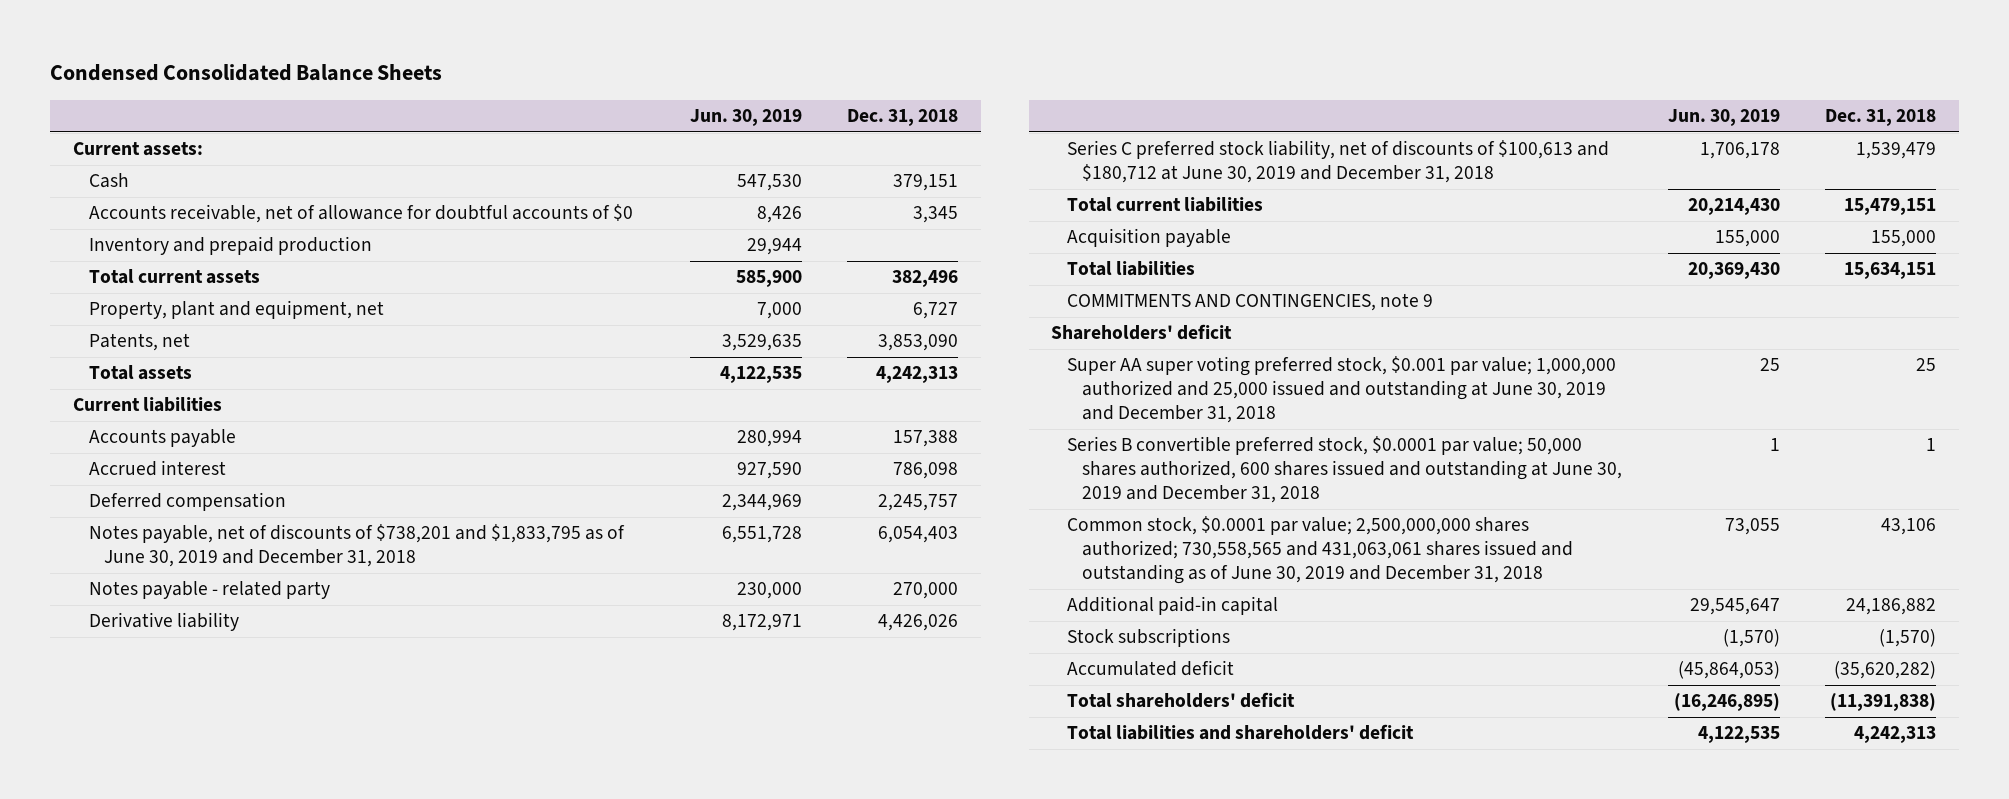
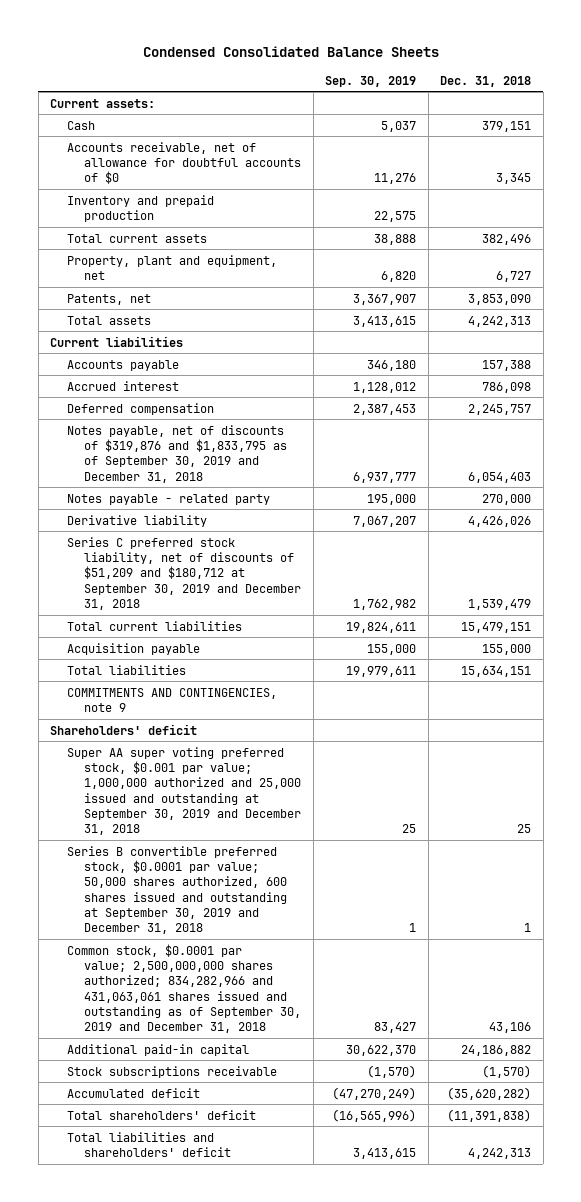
[689,109,802,127] Jun. 30, 2019 -> none
none -> [325,75,417,87] Sep. 30, 2019
[88,524,625,568] Notes payable, net of discounts of $738,201 and $1,833,795 as of June 30, 2019 and December 31, 2018 -> [67,424,288,483] Notes payable, net of discounts of $319,876 and $1,833,795 as of September 30, 2019 and December 31, 2018
[1066,140,1609,184] Series C preferred stock liability, net of discounts of $100,613 and $180,712 at June 30, 2019 and December 31, 2018 -> [67,536,302,611] Series C preferred stock liability, net of discounts of $51,209 and $180,712 at September 30, 2019 and December 31, 2018
[1066,356,1616,424] Super AA super voting preferred stock, $0.001 par value; 1,000,000 authorized and 25,000 issued and outstanding at June 30, 2019 and December 31, 2018 -> [67,746,302,836] Super AA super voting preferred stock, $0.001 par value; 1,000,000 authorized and 25,000 issued and outstanding at September 30, 2019 and December 31, 2018
[1066,436,1623,504] Series B convertible preferred stock, $0.0001 par value; 50,000 shares authorized, 600 shares issued and outstanding at June 30, 2019 and December 31, 2018 -> [67,845,288,935] Series B convertible preferred stock, $0.0001 par value; 50,000 shares authorized, 600 shares issued and outstanding at September 30, 2019 and December 31, 2018
[1066,516,1574,585] Common stock, $0.0001 par value; 2,500,000,000 shares authorized; 730,558,565 and 431,063,061 shares issued and outstanding as of June 30, 2019 and December 31, 2018 -> [67,943,302,1034] Common stock, $0.0001 par value; 2,500,000,000 shares authorized; 834,282,966 and 431,063,061 shares issued and outstanding as of September 30, 2019 and December 31, 2018
[1066,628,1230,648] Stock subscriptions -> [67,1065,278,1078] Stock subscriptions receivable

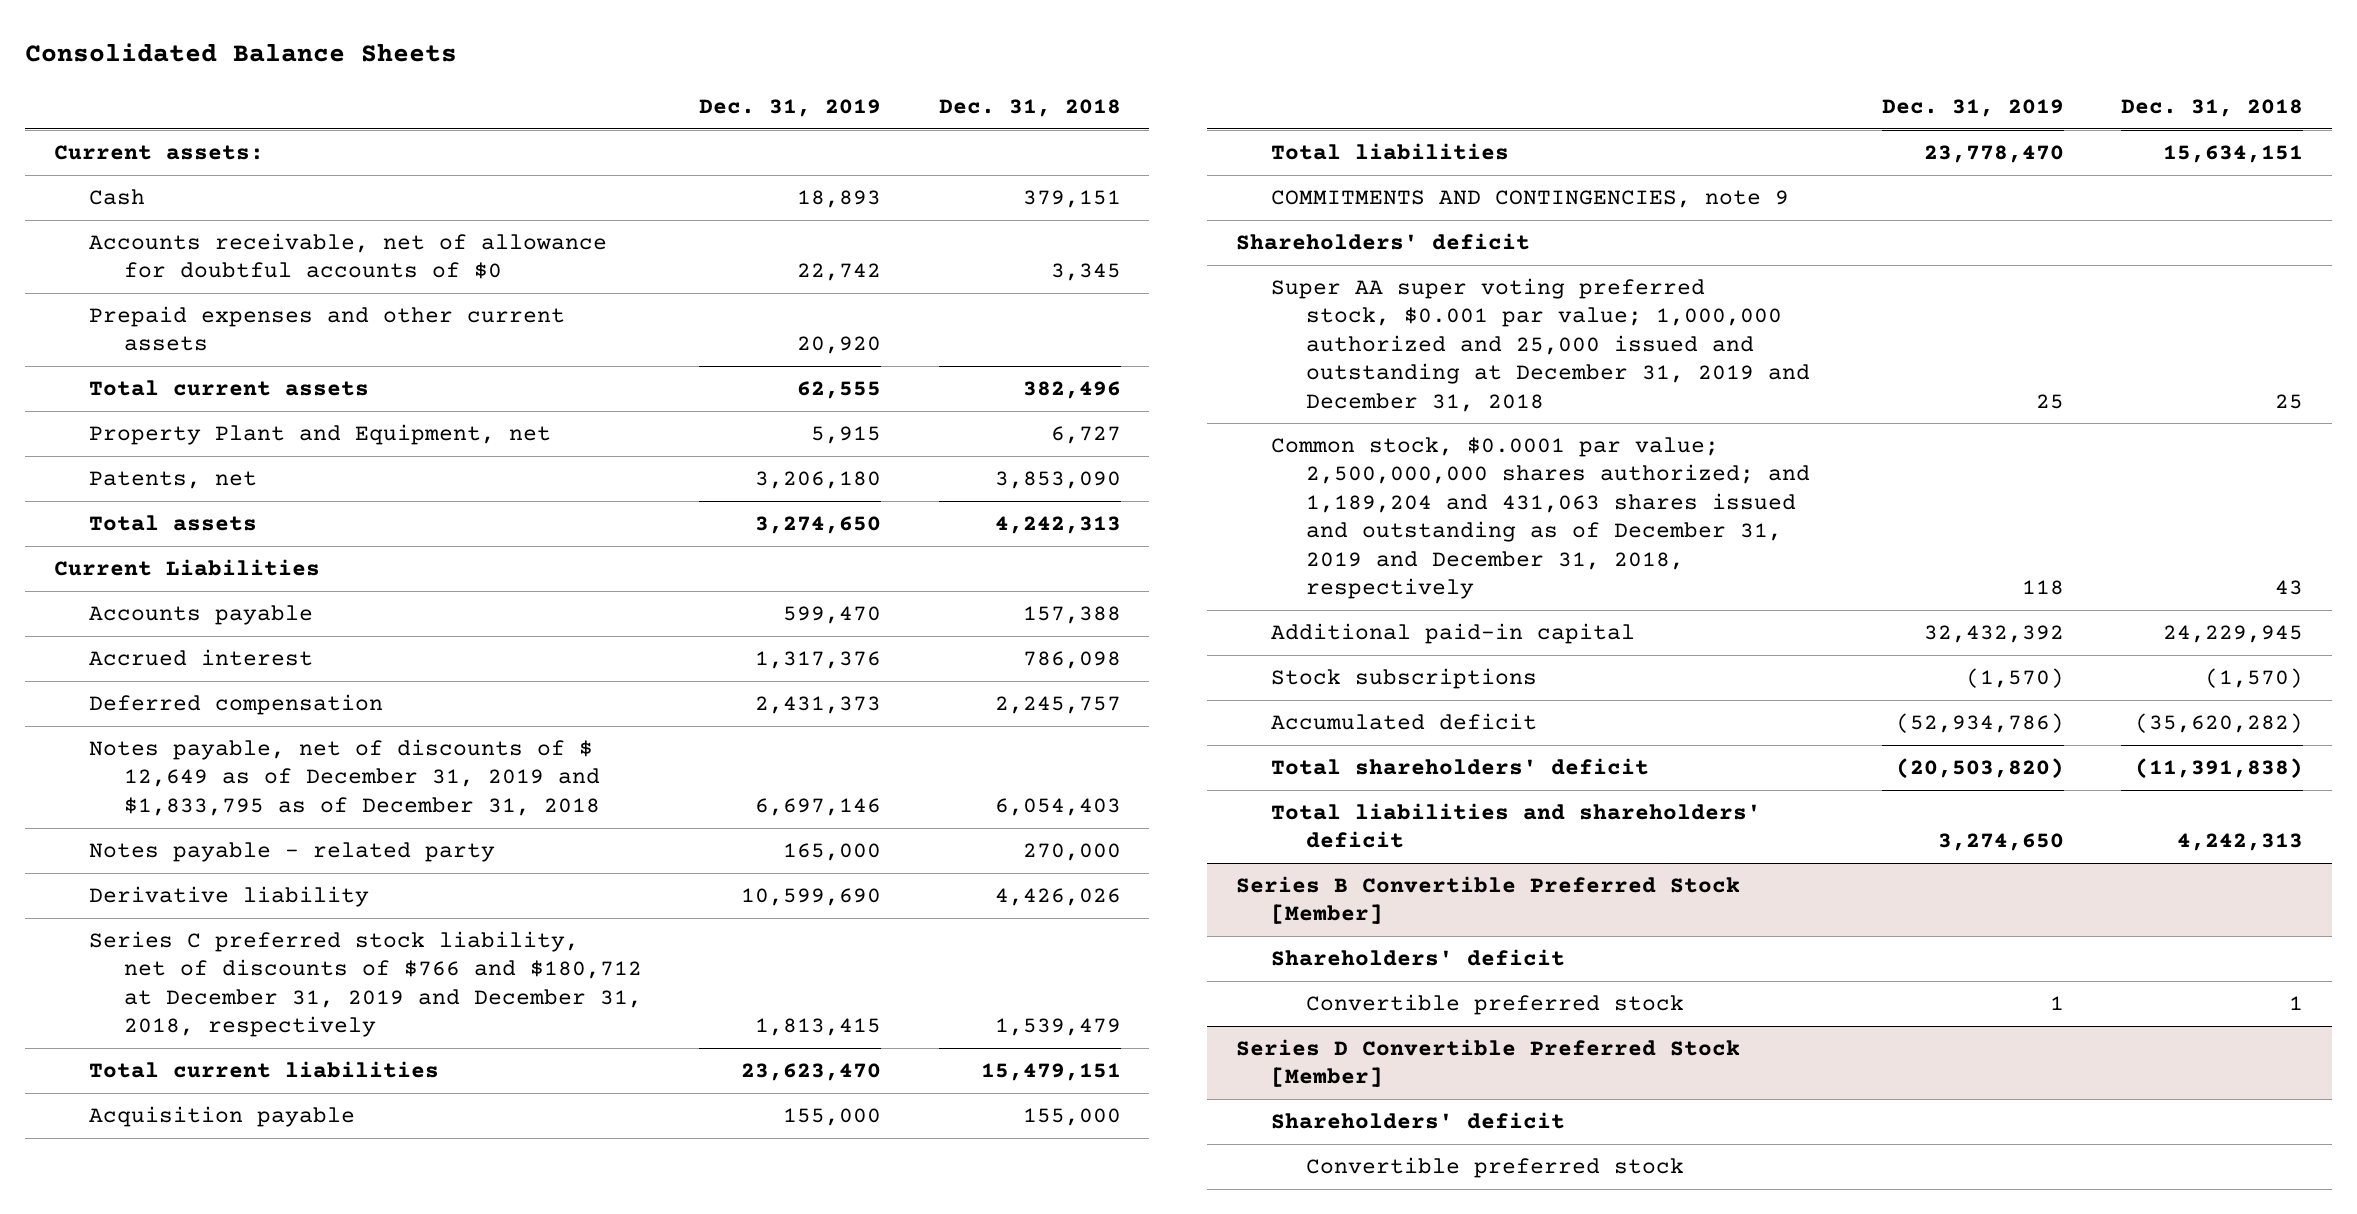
[142,46,439,58] Condensed Consolidated Balance Sheets -> [24,42,457,62] Consolidated Balance Sheets
[325,75,417,87] Sep. 30, 2019 -> none
none -> [699,99,882,118] Dec. 31, 2019
[67,194,215,222] Inventory and prepaid production -> none
none -> [88,306,565,352] Prepaid expenses and other current assets
[67,254,278,280] Property, plant and equipment, net -> [88,424,551,446] Property Plant and Equipment, net
[50,335,184,347] Current liabilities -> [53,559,320,577] Current Liabilities
[67,424,288,483] Notes payable, net of discounts of $319,876 and $1,833,795 as of September 30, 2019 and December 31, 2018 -> [88,739,600,816] Notes payable, net of discounts of $ 12,649 as of December 31, 2019 and $1,833,795 as of December 31, 2018
[67,536,302,611] Series C preferred stock liability, net of discounts of $51,209 and $180,712 at September 30, 2019 and December 31, 2018 -> [88,931,642,1038] Series C preferred stock liability, net of discounts of $766 and $180,712 at December 31, 2019 and December 31, 2018, respectively
[67,845,288,935] Series B convertible preferred stock, $0.0001 par value; 50,000 shares authorized, 600 shares issued and outstanding at September 30, 2019 and December 31, 2018 -> none
[67,746,302,836] Super AA super voting preferred stock, $0.001 par value; 1,000,000 authorized and 25,000 issued and outstanding at September 30, 2019 and December 31, 2018 -> [1271,278,1811,412] Super AA super voting preferred stock, $0.001 par value; 1,000,000 authorized and 25,000 issued and outstanding at December 31, 2019 and December 31, 2018
[67,943,302,1034] Common stock, $0.0001 par value; 2,500,000,000 shares authorized; 834,282,966 and 431,063,061 shares issued and outstanding as of September 30, 2019 and December 31, 2018 -> [1271,437,1811,599] Common stock, $0.0001 par value; 2,500,000,000 shares authorized; and 1,189,204 and 431,063 shares issued and outstanding as of December 31, 2019 and December 31, 2018, respectively
[489,1022,532,1034] 43,106 -> [2275,579,2304,595] 43
[461,1044,532,1056] 24,186,882 -> [2163,625,2304,644] 24,229,945
[67,1065,278,1078] Stock subscriptions receivable -> [1271,668,1538,690] Stock subscriptions
none -> [1236,876,1741,925] Series B Convertible Preferred Stock [Member]
none -> [1271,949,1566,967] Shareholders' deficit
none -> [1306,994,1685,1016] Convertible preferred stock
none -> [1236,1039,1741,1088] Series D Convertible Preferred Stock [Member]
none -> [1271,1112,1566,1130] Shareholders' deficit
none -> [1306,1157,1685,1179] Convertible preferred stock

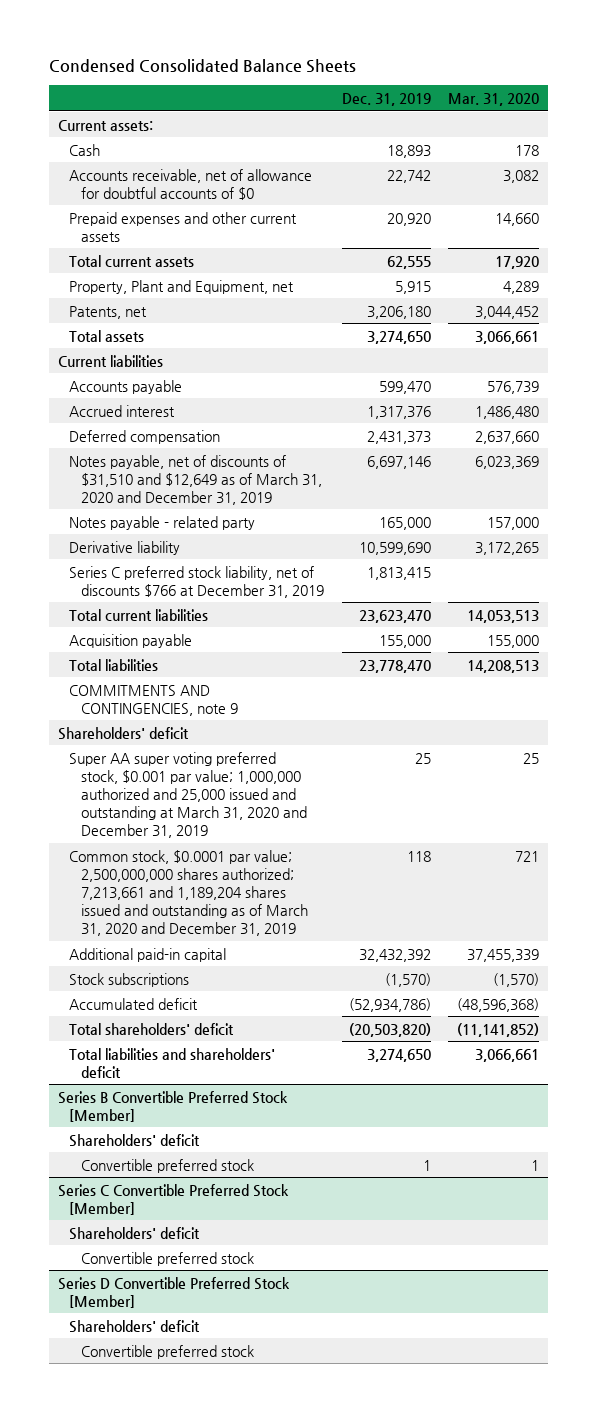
[24,42,457,62] Consolidated Balance Sheets -> [49,59,357,74] Condensed Consolidated Balance Sheets
[938,99,1121,118] Dec. 31, 2018 -> none
none -> [448,92,540,106] Mar. 31, 2020
[88,424,551,446] Property Plant and Equipment, net -> [69,279,295,294] Property, Plant and Equipment, net
[53,559,320,577] Current Liabilities -> [58,354,164,367] Current liabilities
[88,739,600,816] Notes payable, net of discounts of $ 12,649 as of December 31, 2019 and $1,833,795 as of December 31, 2018 -> [69,454,322,505] Notes payable, net of discounts of $31,510 and $12,649 as of March 31, 2020 and December 31, 2019
[88,931,642,1038] Series C preferred stock liability, net of discounts of $766 and $180,712 at December 31, 2019 and December 31, 2018, respectively -> [69,565,324,598] Series C preferred stock liability, net of discounts $766 at December 31, 2019
[1271,278,1811,412] Super AA super voting preferred stock, $0.001 par value; 1,000,000 authorized and 25,000 issued and outstanding at December 31, 2019 and December 31, 2018 -> [69,751,307,838] Super AA super voting preferred stock, $0.001 par value; 1,000,000 authorized and 25,000 issued and outstanding at March 31, 2020 and December 31, 2019
[1271,437,1811,599] Common stock, $0.0001 par value; 2,500,000,000 shares authorized; and 1,189,204 and 431,063 shares issued and outstanding as of December 31, 2019 and December 31, 2018, respectively -> [69,849,308,936] Common stock, $0.0001 par value; 2,500,000,000 shares authorized; 7,213,661 and 1,189,204 shares issued and outstanding as of March 31, 2020 and December 31, 2019
none -> [58,1183,290,1215] Series C Convertible Preferred Stock [Member]
none -> [69,1226,201,1240] Shareholders' deficit
none -> [80,1251,254,1266] Convertible preferred stock

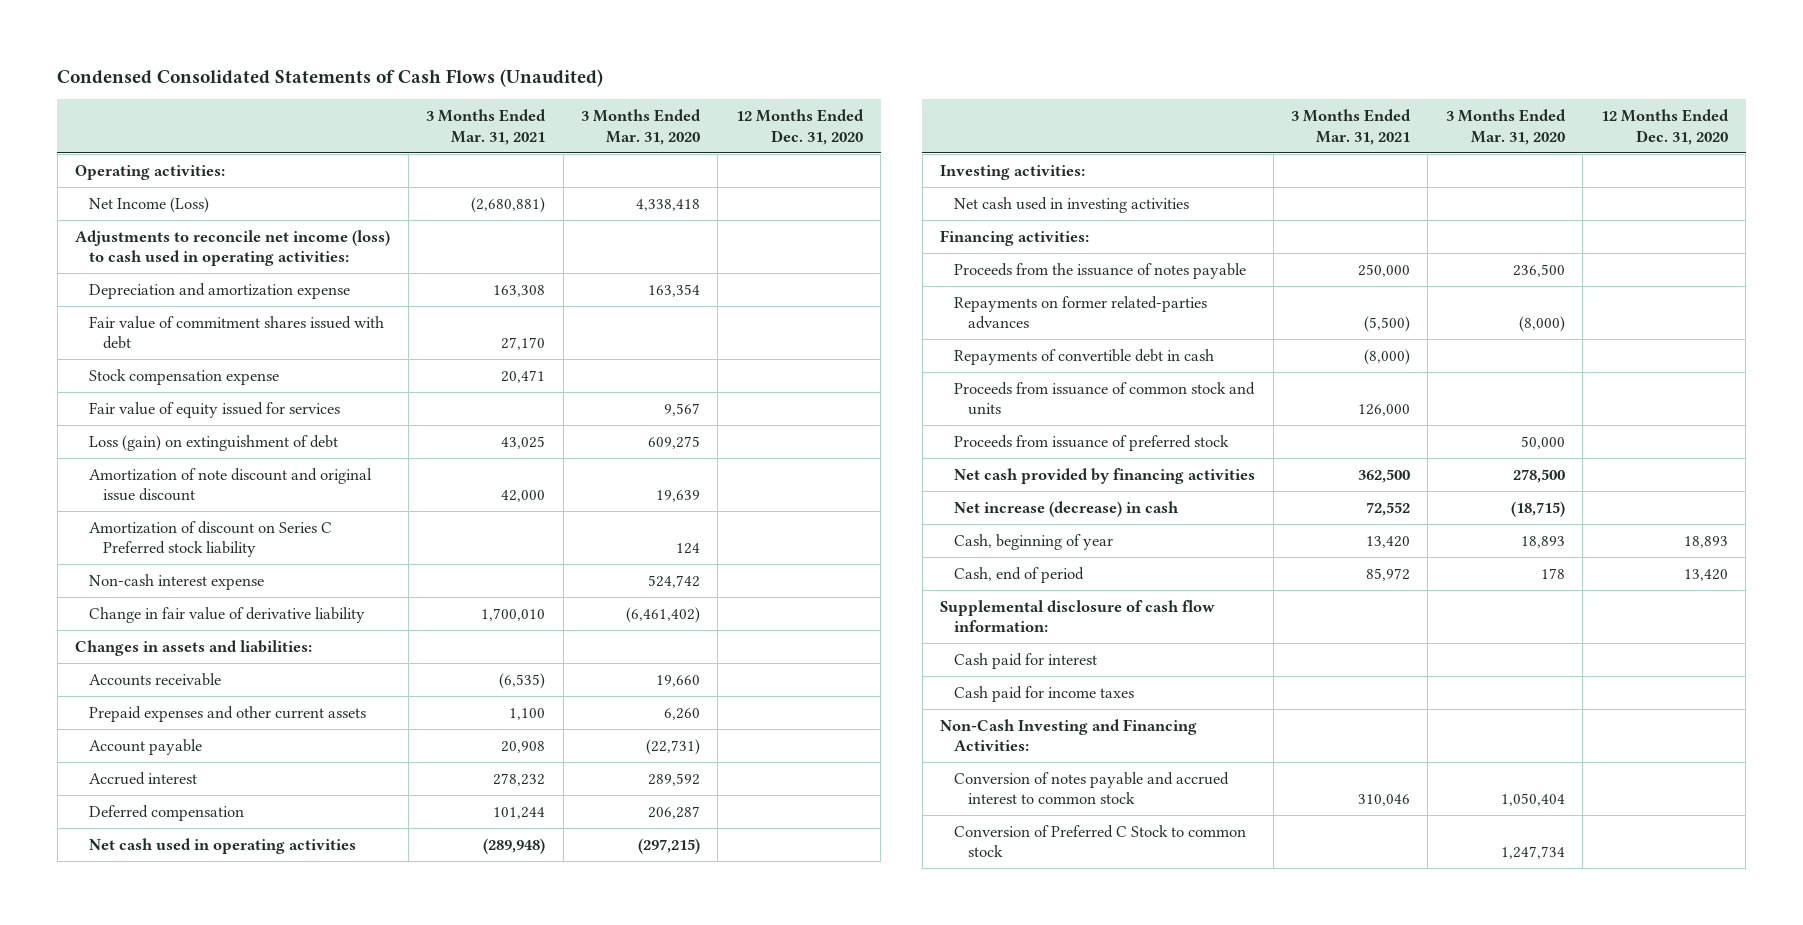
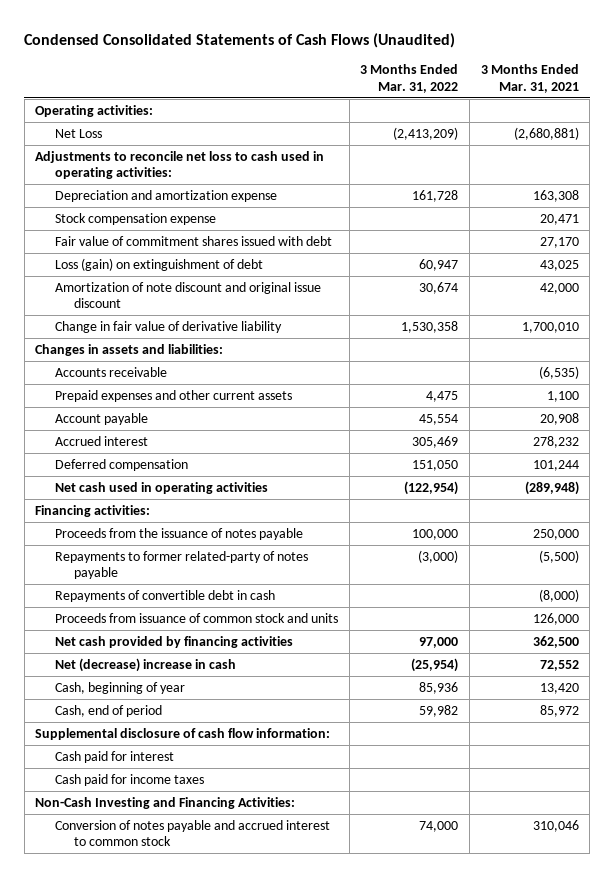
[581,109,702,145] 3 Months Ended Mar. 31, 2020 -> none
[735,109,864,145] 12 Months Ended Dec. 31, 2020 -> none
none -> [360,64,459,93] 3 Months Ended Mar. 31, 2022
[89,196,210,213] Net Income (Loss) -> [54,128,102,138] Net Loss
[75,229,391,267] Adjustments to reconcile net income (loss) to cash used in operating activities: -> [35,150,325,180] Adjustments to reconcile net loss to cash used in operating activities:
[89,401,341,418] Fair value of equity issued for services -> none
[89,315,385,350] Fair value of commitment shares issued with debt -> [54,235,332,246] Fair value of commitment shares issued with debt
[89,520,333,558] Amortization of discount on Series C Preferred stock liability -> none
[89,573,265,590] Non-cash interest expense -> none
[940,164,1086,180] Investing activities: -> none
[953,196,1189,213] Net cash used in investing activities -> none
[953,295,1207,330] Repayments on former related-parties advances -> [54,550,308,580] Repayments to former related-party of notes payable
[953,434,1229,451] Proceeds from issuance of preferred stock -> none
[953,500,1179,517] Net increase (decrease) in cash -> [54,657,236,672] Net (decrease) increase in cash
[953,824,1246,858] Conversion of Preferred C Stock to common stock -> none

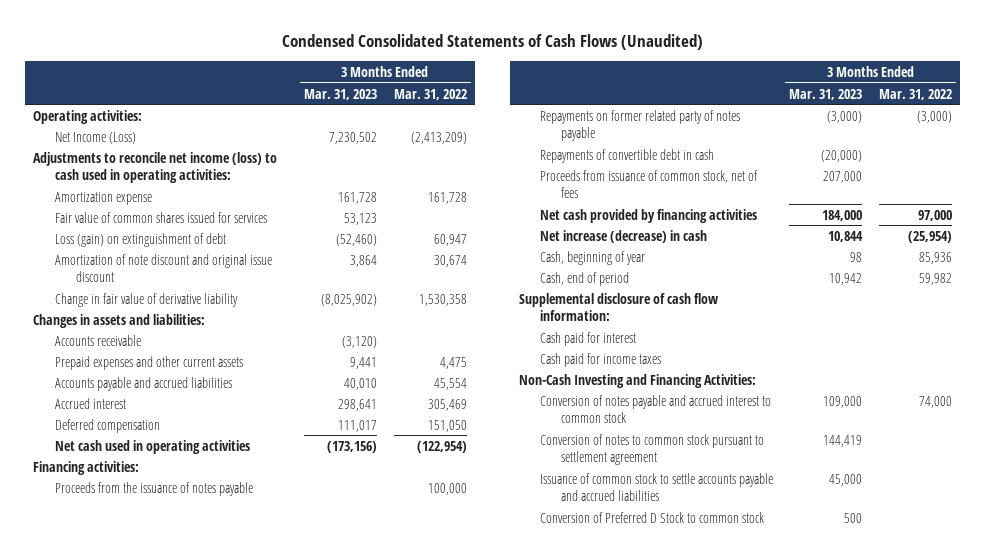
[480,64,579,93] 3 Months Ended Mar. 31, 2021 -> none
none -> [304,88,378,100] Mar. 31, 2023
[54,212,216,225] Stock compensation expense -> none
[54,235,332,246] Fair value of commitment shares issued with debt -> none
[54,128,102,138] Net Loss -> [54,131,136,144] Net Income (Loss)
[35,150,325,180] Adjustments to reconcile net loss to cash used in operating activities: -> [33,151,278,184] Adjustments to reconcile net income (loss) to cash used in operating activities:
[54,189,277,202] Depreciation and amortization expense -> [54,191,152,205] Amortization expense
none -> [54,211,267,223] Fair value of common shares issued for services
[54,412,148,425] Account payable -> [54,376,232,391] Accounts payable and accrued liabilities
[54,550,308,580] Repayments to former related-party of notes payable -> [539,109,740,142] Repayments on former related party of notes payable
[54,612,338,623] Proceeds from issuance of common stock and units -> [539,169,758,199] Proceeds from issuance of common stock, net of fees
[54,657,236,672] Net (decrease) increase in cash -> [539,229,707,243] Net increase (decrease) in cash
none -> [539,433,764,466] Conversion of notes to common stock pursuant to settlement agreement
none -> [539,472,773,502] Issuance of common stock to settle accounts payable and accrued liabilities
none -> [539,511,764,523] Conversion of Preferred D Stock to common stock

